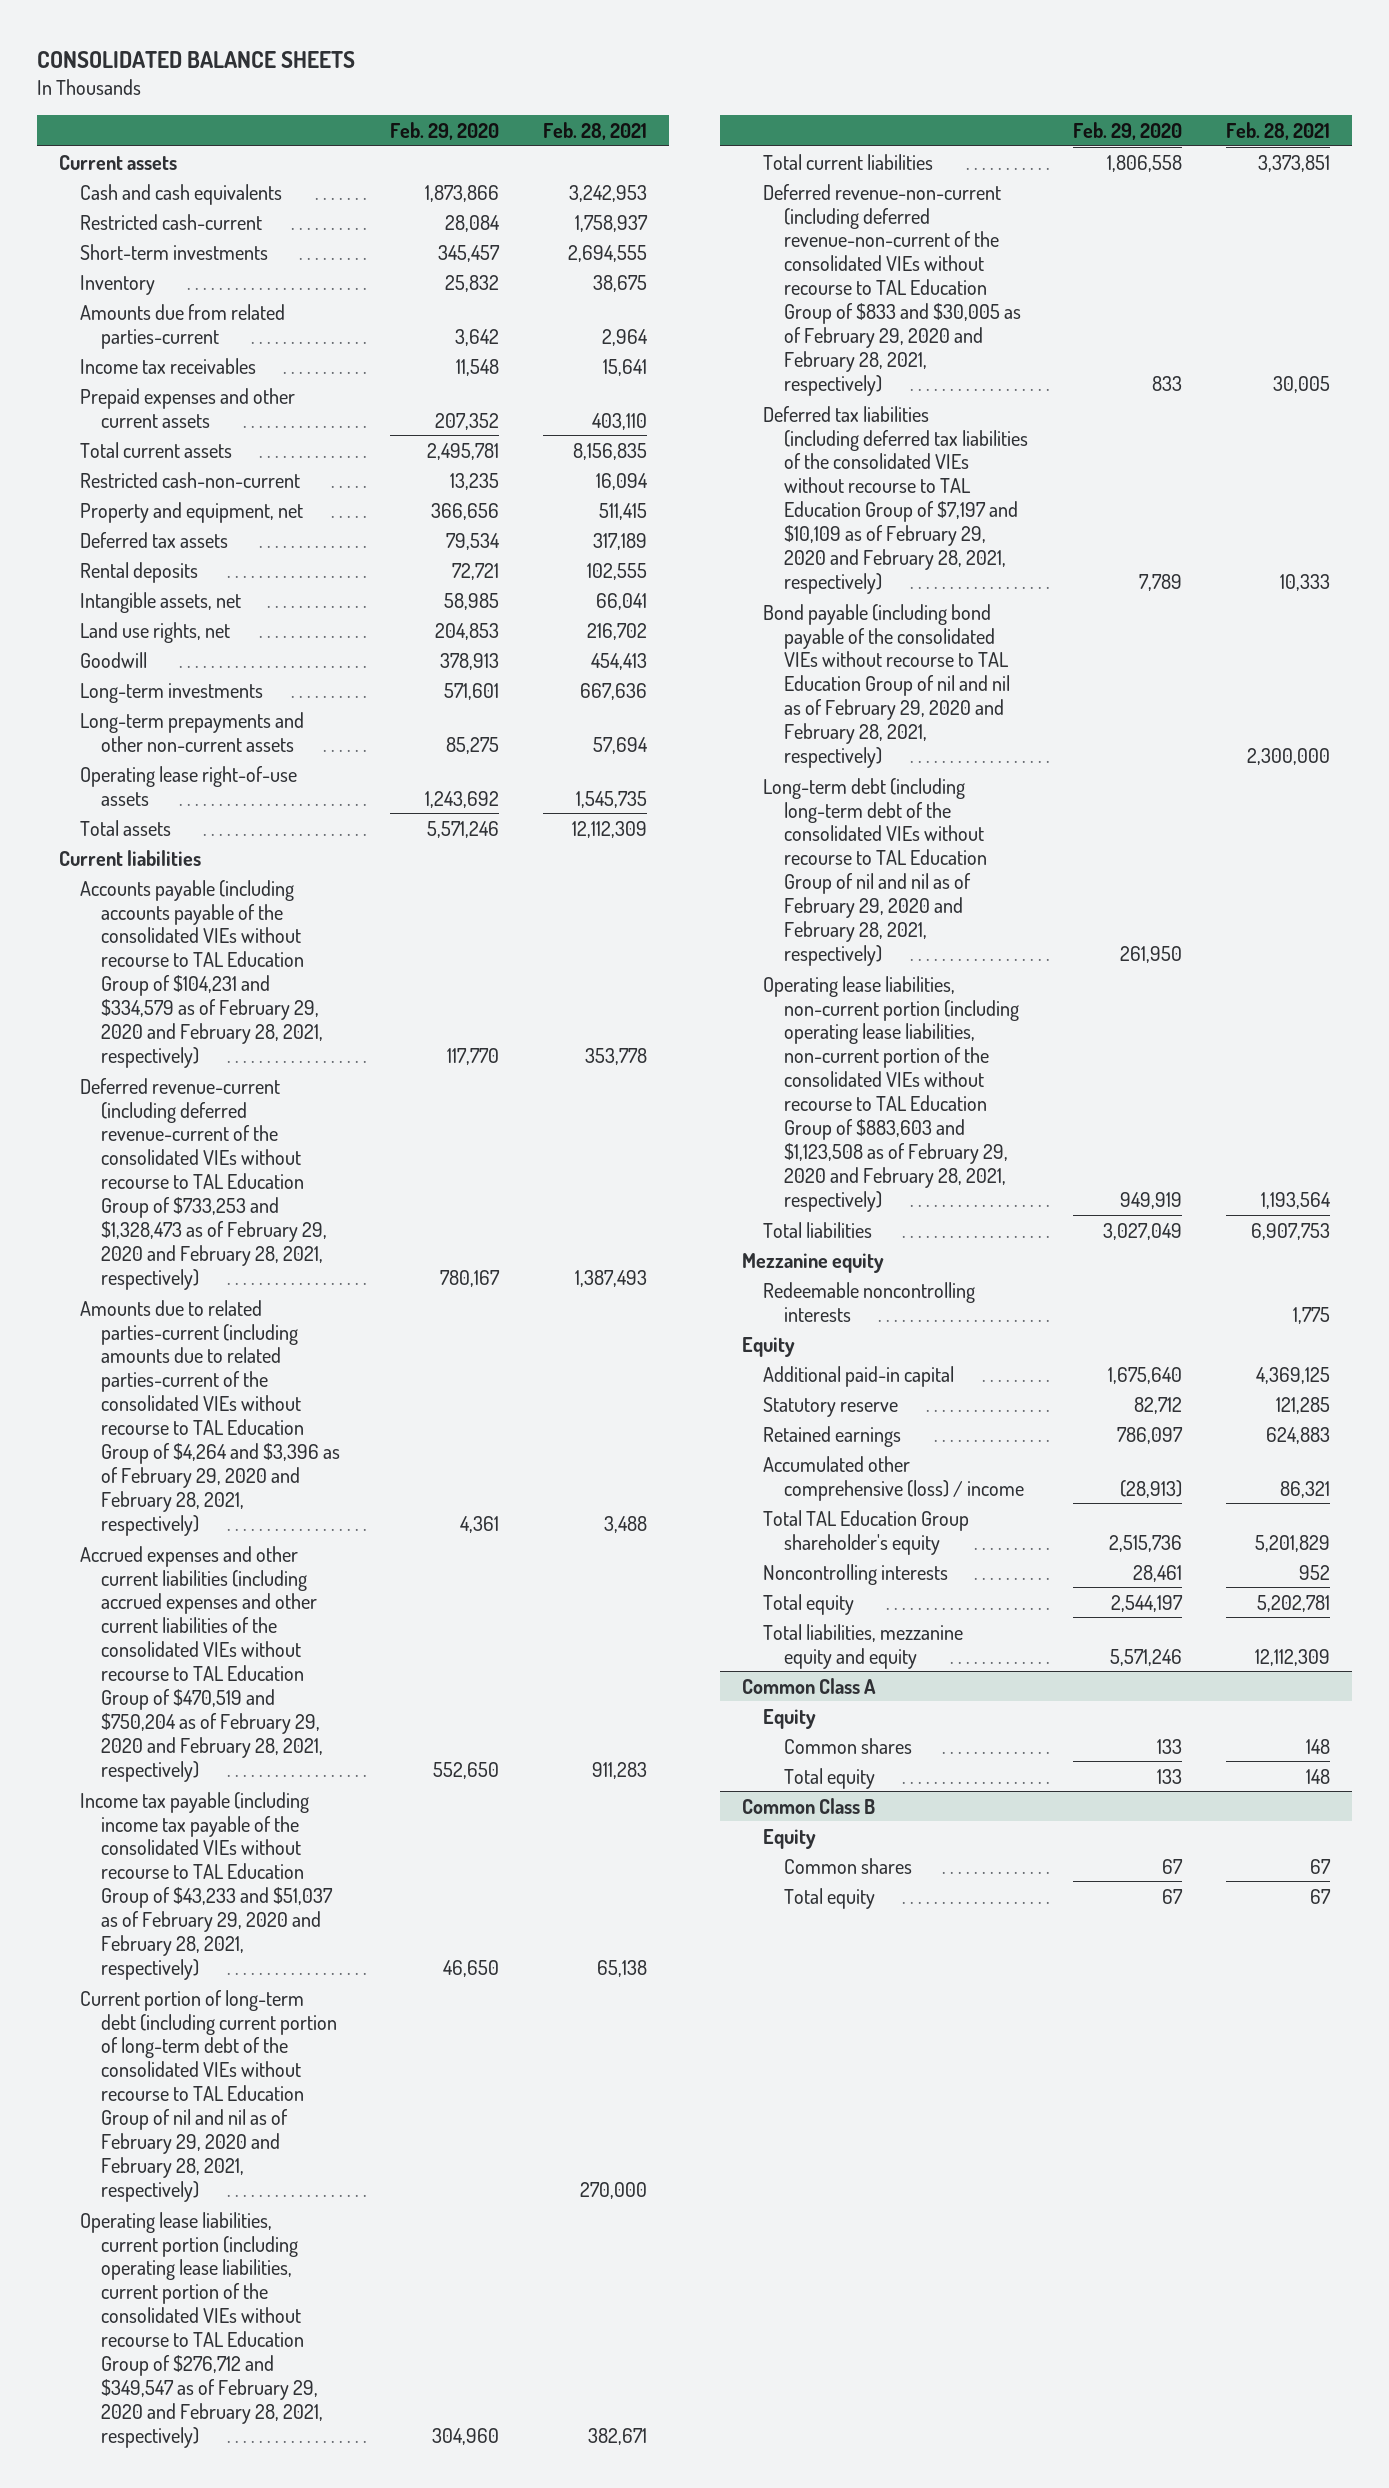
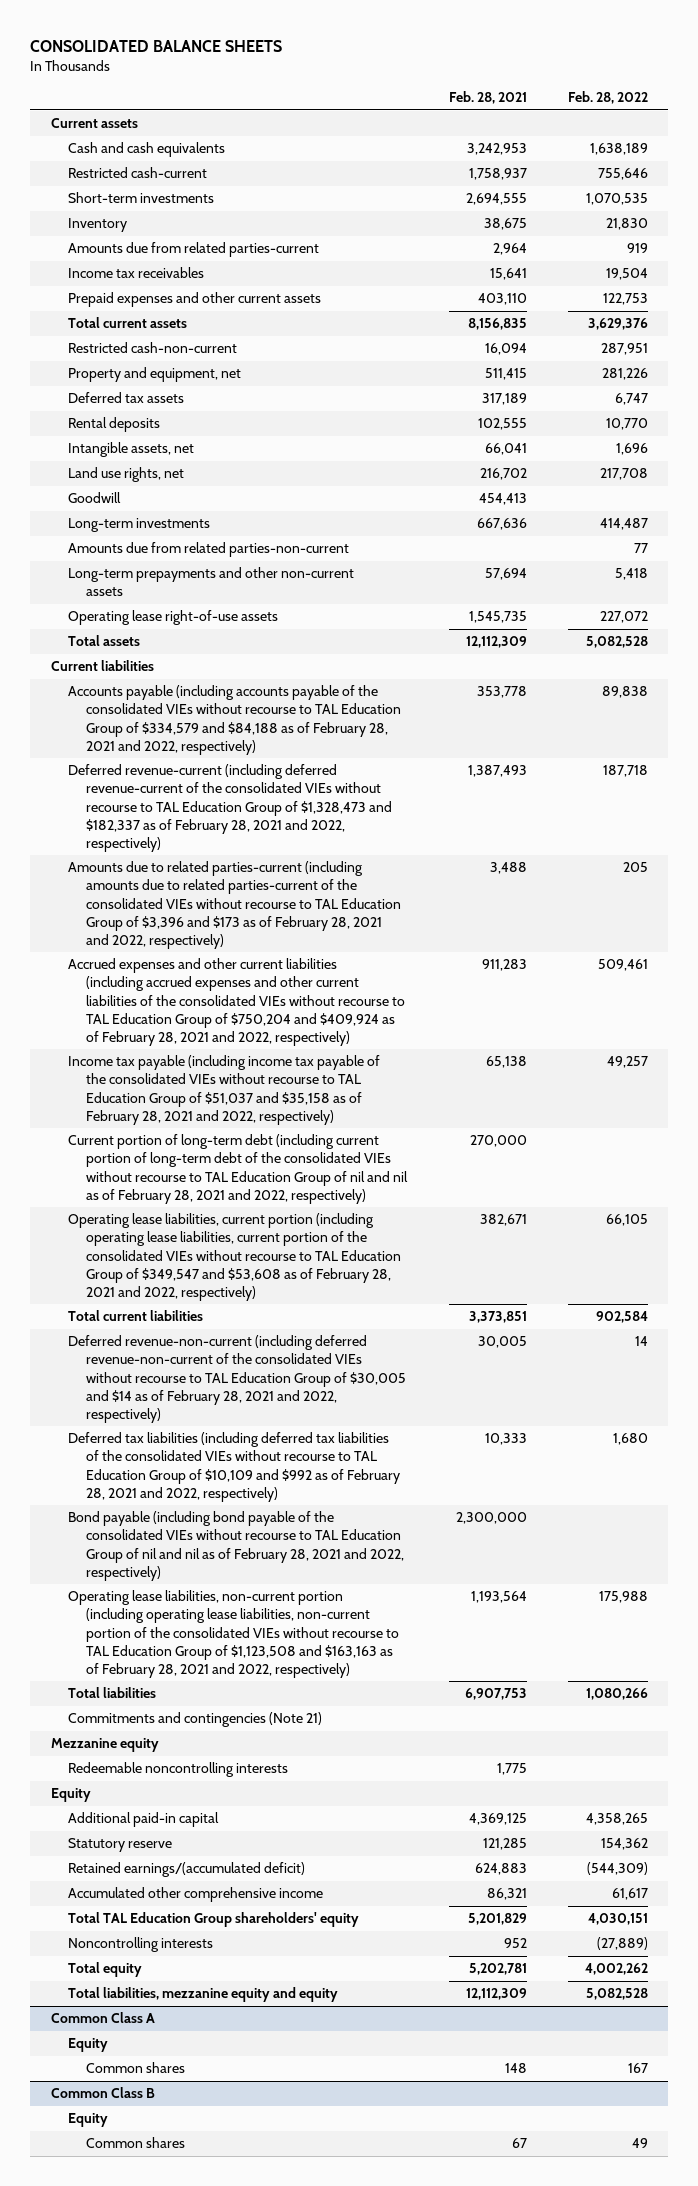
[389,121,499,140] Feb. 29, 2020 -> none
none -> [567,91,648,105] Feb. 28, 2022
none -> [68,542,350,558] Amounts due from related parties-non-current
[80,879,324,1069] Accounts payable (including accounts payable of the consolidated VIEs without recourse to TAL Education Group of $104,231 and $334,579 as of February 29, 2020 and February 28, 2021, respectively) -> [68,685,402,755] Accounts payable (including accounts payable of the consolidated VIEs without recourse to TAL Education Group of $334,579 and $84,188 as of February 28, 2021 and 2022, respectively)
[80,1077,328,1291] Deferred revenue-current (including deferred revenue-current of the consolidated VIEs without recourse to TAL Education Group of $733,253 and $1,328,473 as of February 29, 2020 and February 28, 2021, respectively) -> [68,764,393,852] Deferred revenue-current (including deferred revenue-current of the consolidated VIEs without recourse to TAL Education Group of $1,328,473 and $182,337 as of February 28, 2021 and 2022, respectively)
[80,1299,341,1537] Amounts due to related parties-current (including amounts due to related parties-current of the consolidated VIEs without recourse to TAL Education Group of $4,264 and $3,396 as of February 29, 2020 and February 28, 2021, respectively) -> [68,861,402,949] Amounts due to related parties-current (including amounts due to related parties-current of the consolidated VIEs without recourse to TAL Education Group of $3,396 and $173 as of February 28, 2021 and 2022, respectively)
[80,1545,324,1783] Accrued expenses and other current liabilities (including accrued expenses and other current liabilities of the consolidated VIEs without recourse to TAL Education Group of $470,519 and $750,204 as of February 29, 2020 and February 28, 2021, respectively) -> [68,958,406,1046] Accrued expenses and other current liabilities (including accrued expenses and other current liabilities of the consolidated VIEs without recourse to TAL Education Group of $750,204 and $409,924 as of February 28, 2021 and 2022, respectively)
[80,1791,334,1981] Income tax payable (including income tax payable of the consolidated VIEs without recourse to TAL Education Group of $43,233 and $51,037 as of February 29, 2020 and February 28, 2021, respectively) -> [68,1055,381,1125] Income tax payable (including income tax payable of the consolidated VIEs without recourse to TAL Education Group of $51,037 and $35,158 as of February 28, 2021 and 2022, respectively)
[80,1989,338,2203] Current portion of long-term debt (including current portion of long-term debt of the consolidated VIEs without recourse to TAL Education Group of nil and nil as of February 29, 2020 and February 28, 2021, respectively) -> [68,1134,409,1204] Current portion of long-term debt (including current portion of long-term debt of the consolidated VIEs without recourse to TAL Education Group of nil and nil as of February 28, 2021 and 2022, respectively)
[80,2211,324,2449] Operating lease liabilities, current portion (including operating lease liabilities, current portion of the consolidated VIEs without recourse to TAL Education Group of $276,712 and $349,547 as of February 29, 2020 and February 28, 2021, respectively) -> [68,1213,402,1301] Operating lease liabilities, current portion (including operating lease liabilities, current portion of the consolidated VIEs without recourse to TAL Education Group of $349,547 and $53,608 as of February 28, 2021 and 2022, respectively)
[762,777,988,967] Long-term debt (including long-term debt of the consolidated VIEs without recourse to TAL Education Group of nil and nil as of February 29, 2020 and February 28, 2021, respectively) -> none
[762,183,1022,397] Deferred revenue-non-current (including deferred revenue-non-current of the consolidated VIEs without recourse to TAL Education Group of $833 and $30,005 as of February 29, 2020 and February 28, 2021, respectively) -> [68,1335,407,1423] Deferred revenue-non-current (including deferred revenue-non-current of the consolidated VIEs without recourse to TAL Education Group of $30,005 and $14 as of February 28, 2021 and 2022, respectively)
[762,405,1029,595] Deferred tax liabilities (including deferred tax liabilities of the consolidated VIEs without recourse to TAL Education Group of $7,197 and $10,109 as of February 29, 2020 and February 28, 2021, respectively) -> [68,1432,401,1502] Deferred tax liabilities (including deferred tax liabilities of the consolidated VIEs without recourse to TAL Education Group of $10,109 and $992 as of February 28, 2021 and 2022, respectively)
[762,603,1011,769] Bond payable (including bond payable of the consolidated VIEs without recourse to TAL Education Group of nil and nil as of February 29, 2020 and February 28, 2021, respectively) -> [68,1511,405,1581] Bond payable (including bond payable of the consolidated VIEs without recourse to TAL Education Group of nil and nil as of February 28, 2021 and 2022, respectively)
[762,975,1020,1213] Operating lease liabilities, non-current portion (including operating lease liabilities, non-current portion of the consolidated VIEs without recourse to TAL Education Group of $883,603 and $1,123,508 as of February 29, 2020 and February 28, 2021, respectively) -> [68,1590,400,1678] Operating lease liabilities, non-current portion (including operating lease liabilities, non-current portion of the consolidated VIEs without recourse to TAL Education Group of $1,123,508 and $163,163 as of February 28, 2021 and 2022, respectively)
none -> [68,1712,323,1728] Commitments and contingencies (Note 21)
[762,1425,901,1447] Retained earnings -> [68,1862,306,1878] Retained earnings/(accumulated deficit)
[762,1455,1025,1501] Accumulated other comprehensive (loss) / income -> [68,1887,324,1903] Accumulated other comprehensive income
[762,1509,969,1555] Total TAL Education Group shareholder's equity -> [68,1912,360,1928] Total TAL Education Group shareholders' equity
[784,1767,876,1789] Total equity -> none
[784,1887,876,1909] Total equity -> none

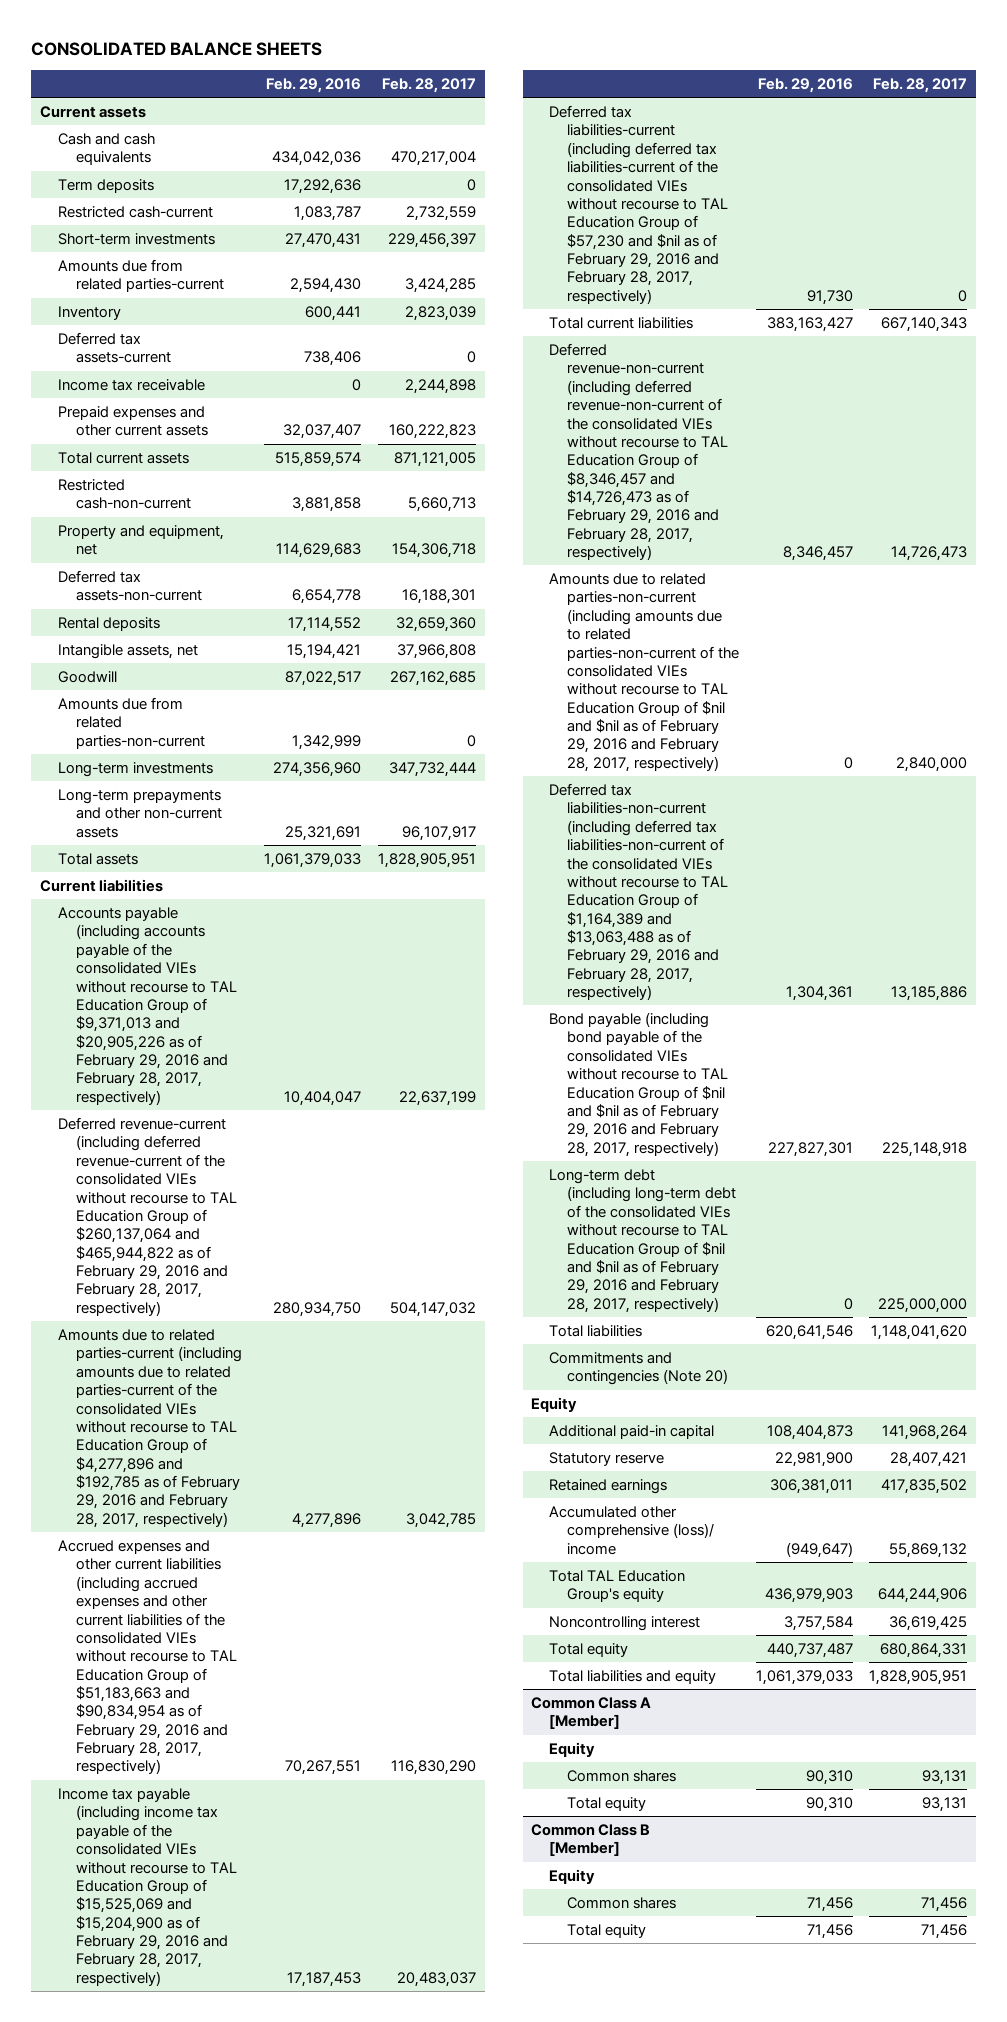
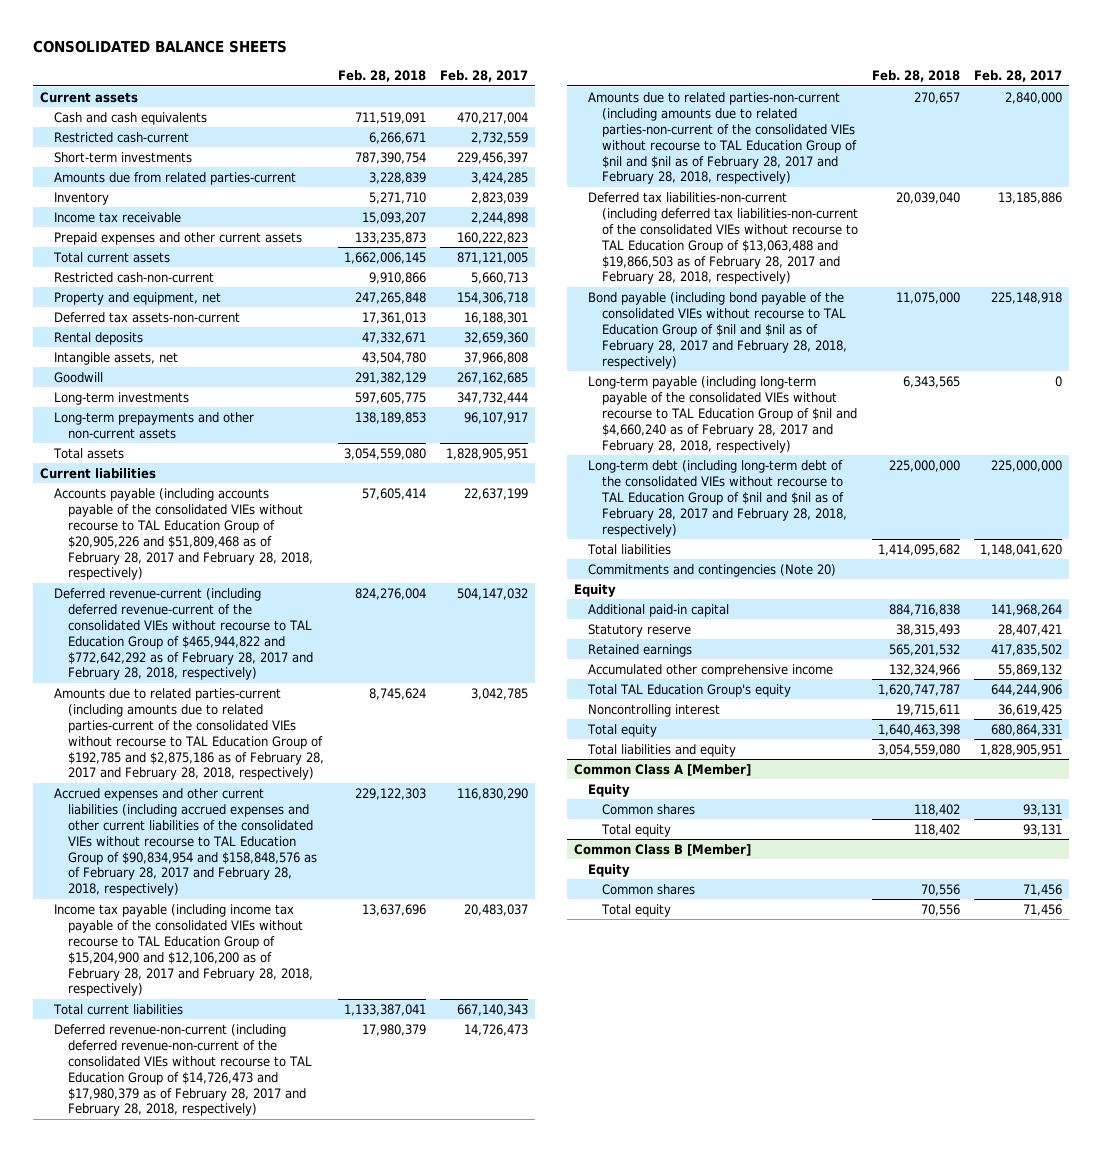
[266,77,362,93] Feb. 29, 2016 -> none
none -> [337,70,426,83] Feb. 28, 2018
[57,179,154,194] Term deposits -> none
[57,332,171,364] Deferred tax assets-current -> none
[57,697,205,749] Amounts due from related parties-non-current -> none
[548,105,728,304] Deferred tax liabilities-current (including deferred tax liabilities-current of the consolidated VIEs without recourse to TAL Education Group of $57,230 and $nil as of February 29, 2016 and February 28, 2017, respectively) -> none
[57,907,237,1105] Accounts payable (including accounts payable of the consolidated VIEs without recourse to TAL Education Group of $9,371,013 and $20,905,226 as of February 29, 2016 and February 28, 2017, respectively) -> [53,487,313,581] Accounts payable (including accounts payable of the consolidated VIEs without recourse to TAL Education Group of $20,905,226 and $51,809,468 as of February 28, 2017 and February 28, 2018, respectively)
[57,1117,237,1316] Deferred revenue-current (including deferred revenue-current of the consolidated VIEs without recourse to TAL Education Group of $260,137,064 and $465,944,822 as of February 29, 2016 and February 28, 2017, respectively) -> [53,587,313,681] Deferred revenue-current (including deferred revenue-current of the consolidated VIEs without recourse to TAL Education Group of $465,944,822 and $772,642,292 as of February 28, 2017 and February 28, 2018, respectively)
[57,1329,242,1528] Amounts due to related parties-current (including amounts due to related parties-current of the consolidated VIEs without recourse to TAL Education Group of $4,277,896 and $192,785 as of February 29, 2016 and February 28, 2017, respectively) -> [53,687,324,781] Amounts due to related parties-current (including amounts due to related parties-current of the consolidated VIEs without recourse to TAL Education Group of $192,785 and $2,875,186 as of February 28, 2017 and February 28, 2018, respectively)
[57,1540,237,1775] Accrued expenses and other current liabilities (including accrued expenses and other current liabilities of the consolidated VIEs without recourse to TAL Education Group of $51,183,663 and $90,834,954 as of February 29, 2016 and February 28, 2017, respectively) -> [53,787,317,897] Accrued expenses and other current liabilities (including accrued expenses and other current liabilities of the consolidated VIEs without recourse to TAL Education Group of $90,834,954 and $158,848,576 as of February 28, 2017 and February 28, 2018, respectively)
[57,1788,237,1986] Income tax payable (including income tax payable of the consolidated VIEs without recourse to TAL Education Group of $15,525,069 and $15,204,900 as of February 29, 2016 and February 28, 2017, respectively) -> [53,903,313,997] Income tax payable (including income tax payable of the consolidated VIEs without recourse to TAL Education Group of $15,204,900 and $12,106,200 as of February 28, 2017 and February 28, 2018, respectively)
[548,343,728,561] Deferred revenue-non-current (including deferred revenue-non-current of the consolidated VIEs without recourse to TAL Education Group of $8,346,457 and $14,726,473 as of February 29, 2016 and February 28, 2017, respectively) -> [53,1023,312,1117] Deferred revenue-non-current (including deferred revenue-non-current of the consolidated VIEs without recourse to TAL Education Group of $14,726,473 and $17,980,379 as of February 28, 2017 and February 28, 2018, respectively)
[548,573,739,772] Amounts due to related parties-non-current (including amounts due to related parties-non-current of the consolidated VIEs without recourse to TAL Education Group of $nil and $nil as of February 29, 2016 and February 28, 2017, respectively) -> [588,91,858,185] Amounts due to related parties-non-current (including amounts due to related parties-non-current of the consolidated VIEs without recourse to TAL Education Group of $nil and $nil as of February 28, 2017 and February 28, 2018, respectively)
[548,783,728,1001] Deferred tax liabilities-non-current (including deferred tax liabilities-non-current of the consolidated VIEs without recourse to TAL Education Group of $1,164,389 and $13,063,488 as of February 29, 2016 and February 28, 2017, respectively) -> [588,191,859,285] Deferred tax liabilities-non-current (including deferred tax liabilities-non-current of the consolidated VIEs without recourse to TAL Education Group of $13,063,488 and $19,866,503 as of February 28, 2017 and February 28, 2018, respectively)
[548,1012,728,1157] Bond payable (including bond payable of the consolidated VIEs without recourse to TAL Education Group of $nil and $nil as of February 29, 2016 and February 28, 2017, respectively) -> [588,291,848,369] Bond payable (including bond payable of the consolidated VIEs without recourse to TAL Education Group of $nil and $nil as of February 28, 2017 and February 28, 2018, respectively)
none -> [588,375,858,453] Long-term payable (including long-term payable of the consolidated VIEs without recourse to TAL Education Group of $nil and $4,660,240 as of February 28, 2017 and February 28, 2018, respectively)
[548,1169,736,1313] Long-term debt (including long-term debt of the consolidated VIEs without recourse to TAL Education Group of $nil and $nil as of February 29, 2016 and February 28, 2017, respectively) -> [588,459,848,537] Long-term debt (including long-term debt of the consolidated VIEs without recourse to TAL Education Group of $nil and $nil as of February 28, 2017 and February 28, 2018, respectively)
[548,1506,714,1555] Accumulated other comprehensive (loss)/ income -> [588,663,834,677] Accumulated other comprehensive income

